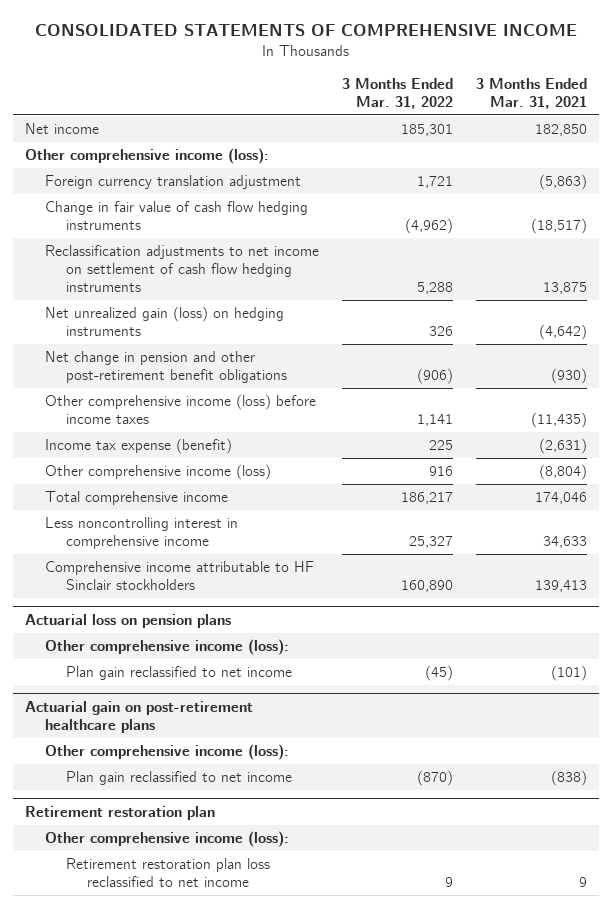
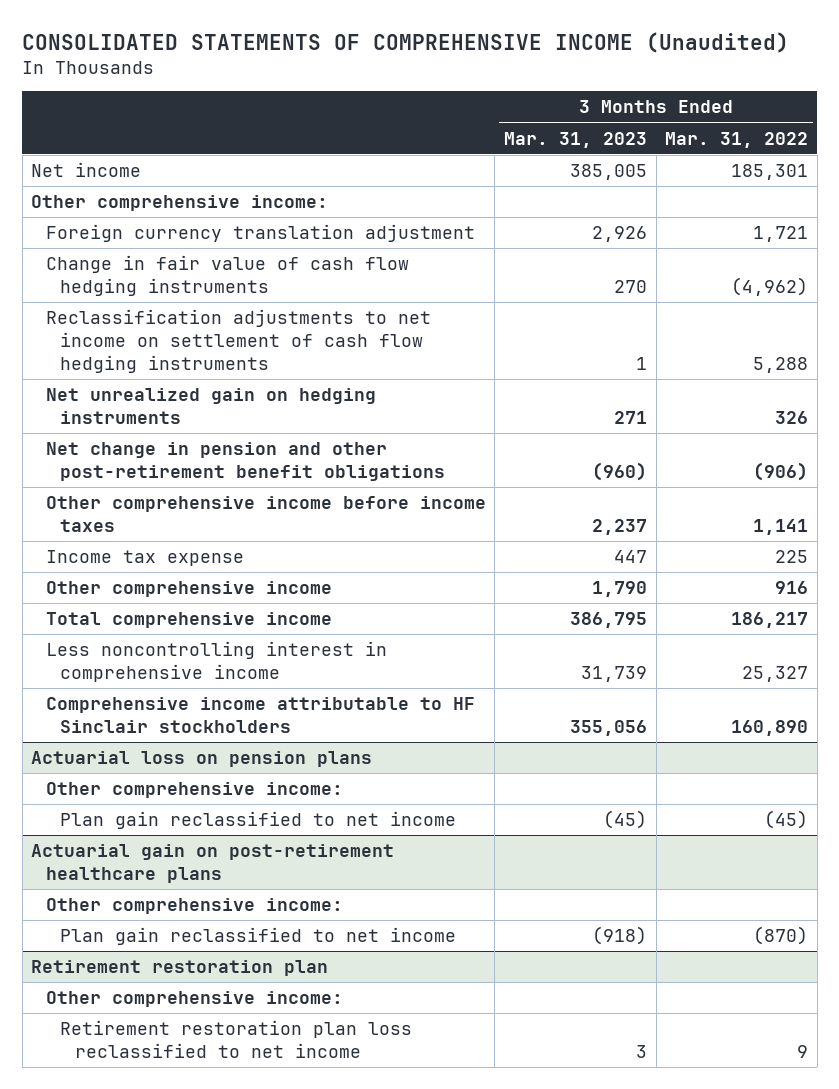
[35,24,578,37] CONSOLIDATED STATEMENTS OF COMPREHENSIVE INCOME -> [22,31,790,53] CONSOLIDATED STATEMENTS OF COMPREHENSIVE INCOME (Unaudited)
[476,77,588,109] 3 Months Ended Mar. 31, 2021 -> none
none -> [503,131,647,148] Mar. 31, 2023
[24,147,269,164] Other comprehensive income (loss): -> [31,195,329,212] Other comprehensive income:
[45,305,285,336] Net unrealized gain (loss) on hedging instruments -> [45,388,376,424] Net unrealized gain on hedging instruments
[45,393,317,424] Other comprehensive income (loss) before income taxes -> [45,496,486,532] Other comprehensive income before income taxes
[45,437,233,454] Income tax expense (benefit) -> [45,550,244,567] Income tax expense
[45,463,272,480] Other comprehensive income (loss) -> [45,581,332,598] Other comprehensive income
[45,638,290,655] Other comprehensive income (loss): -> [45,782,343,799] Other comprehensive income:
[45,743,290,760] Other comprehensive income (loss): -> [45,898,343,915] Other comprehensive income:
[45,830,290,847] Other comprehensive income (loss): -> [45,991,343,1008] Other comprehensive income:

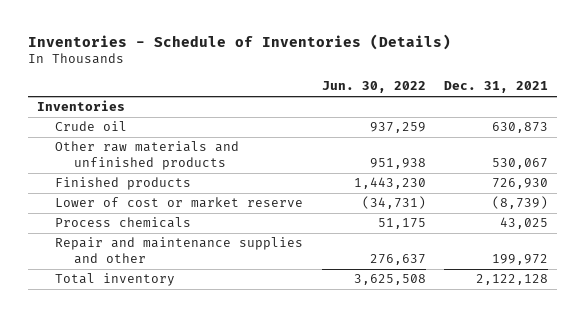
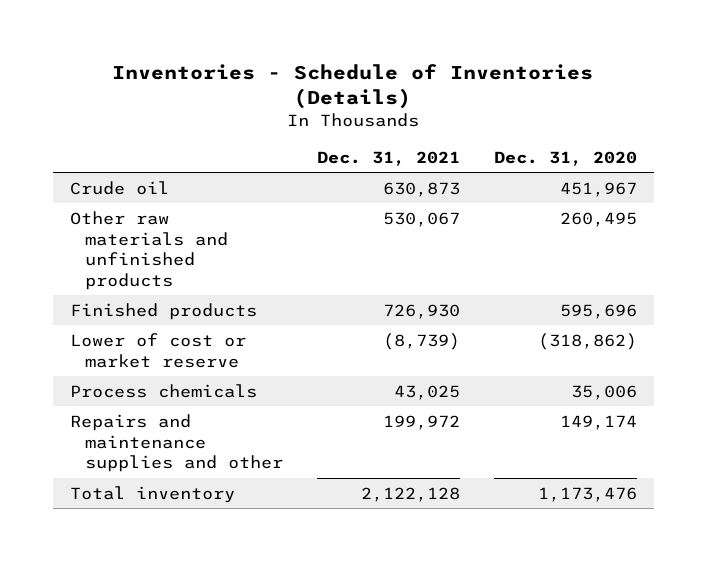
[321,81,426,94] Jun. 30, 2022 -> none
none -> [493,150,637,166] Dec. 31, 2020
[36,100,125,112] Inventories -> none
[55,237,304,264] Repair and maintenance supplies and other -> [70,413,284,473] Repairs and maintenance supplies and other

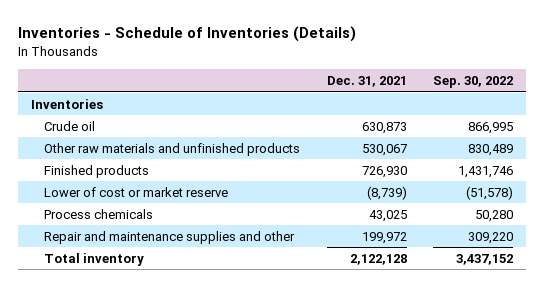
[493,150,637,166] Dec. 31, 2020 -> none
none -> [432,76,513,89] Sep. 30, 2022
none -> [30,98,103,109] Inventories
[70,413,284,473] Repairs and maintenance supplies and other -> [44,230,296,244] Repair and maintenance supplies and other

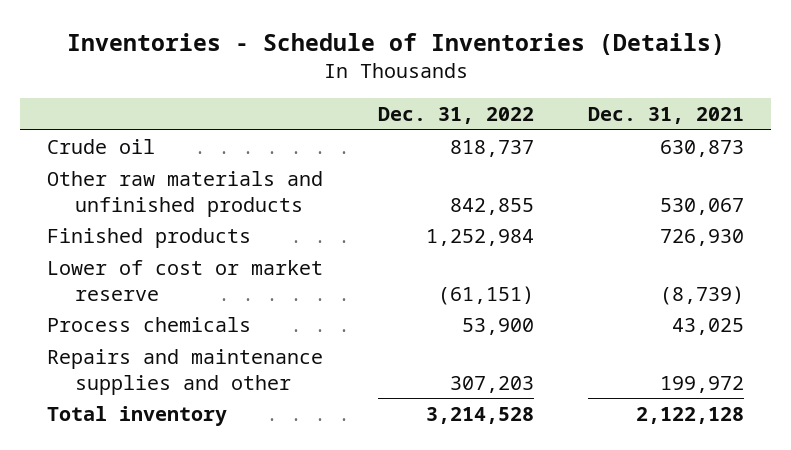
[432,76,513,89] Sep. 30, 2022 -> none
none -> [377,107,534,125] Dec. 31, 2022
[30,98,103,109] Inventories -> none
[44,230,296,244] Repair and maintenance supplies and other -> [47,349,324,395] Repairs and maintenance supplies and other

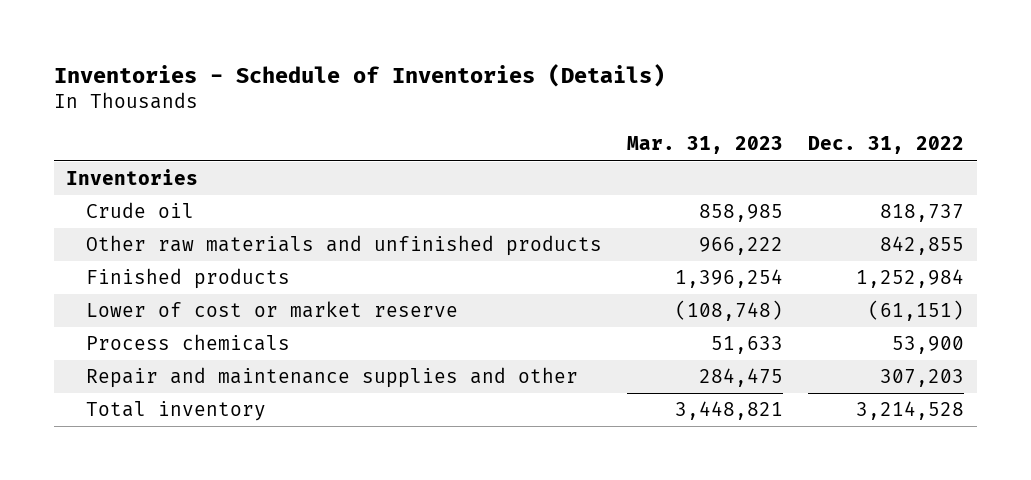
[588,107,745,125] Dec. 31, 2021 -> none
none -> [627,136,784,155] Mar. 31, 2023
none -> [66,169,199,186] Inventories
[47,349,324,395] Repairs and maintenance supplies and other -> [85,367,578,389] Repair and maintenance supplies and other

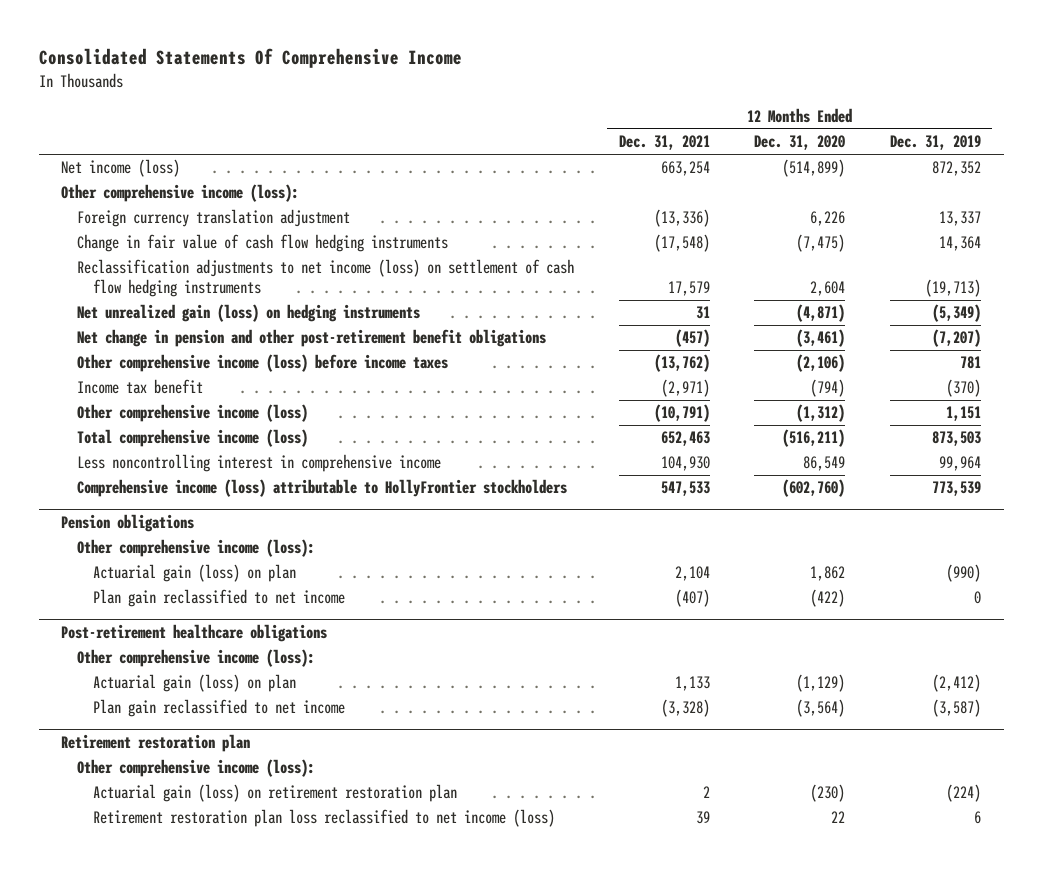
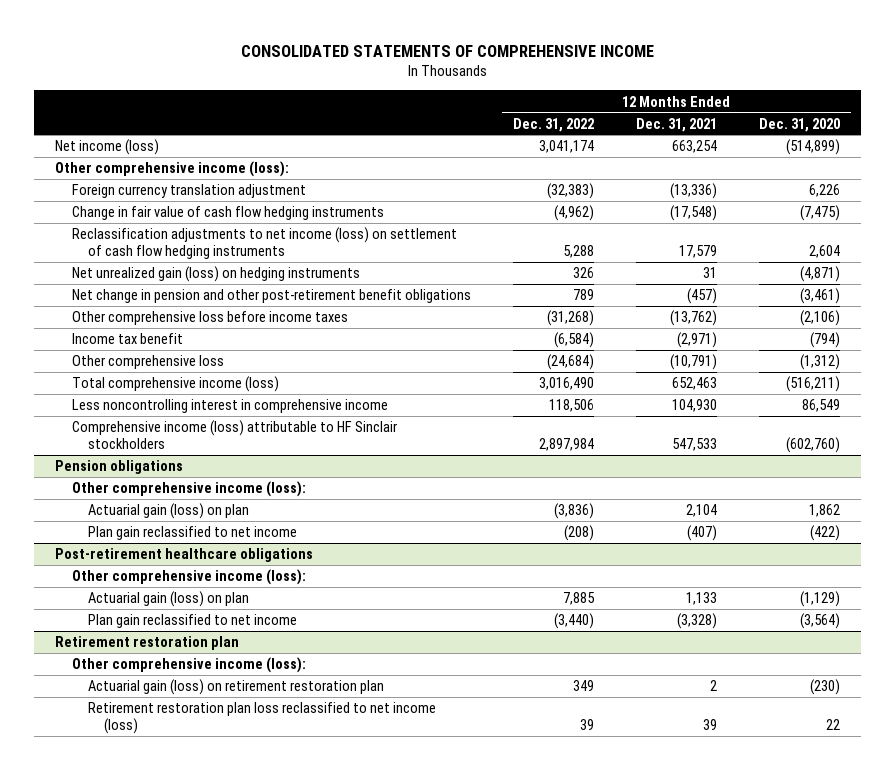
[38,48,462,69] Consolidated Statements Of Comprehensive Income -> [240,44,654,57] CONSOLIDATED STATEMENTS OF COMPREHENSIVE INCOME
[890,135,982,151] Dec. 31, 2019 -> none
none -> [512,117,594,132] Dec. 31, 2022
[76,354,448,373] Other comprehensive income (loss) before income taxes -> [71,311,348,326] Other comprehensive loss before income taxes
[76,404,308,423] Other comprehensive income (loss) -> [71,355,224,370] Other comprehensive loss
[76,479,567,498] Comprehensive income (loss) attributable to HollyFrontier stockholders -> [71,420,397,450] Comprehensive income (loss) attributable to HF Sinclair stockholders

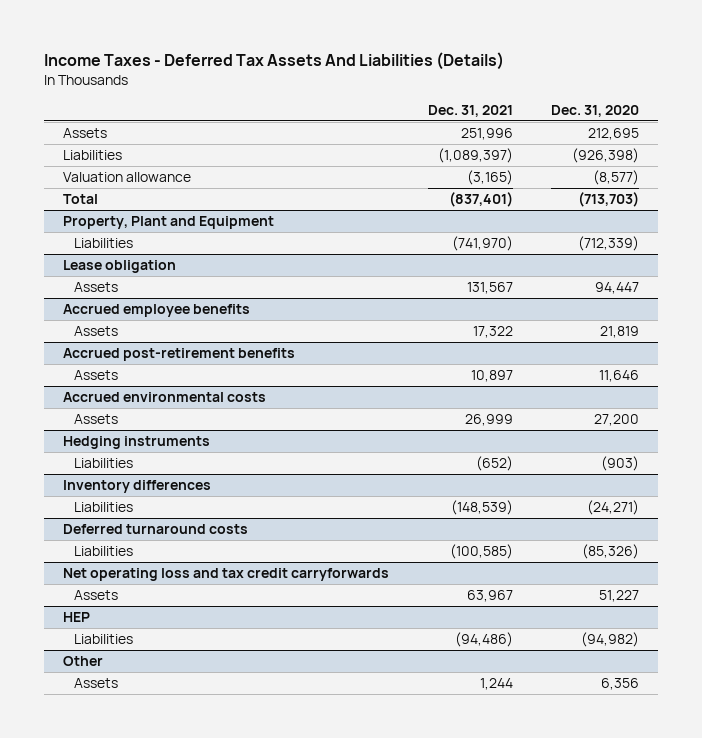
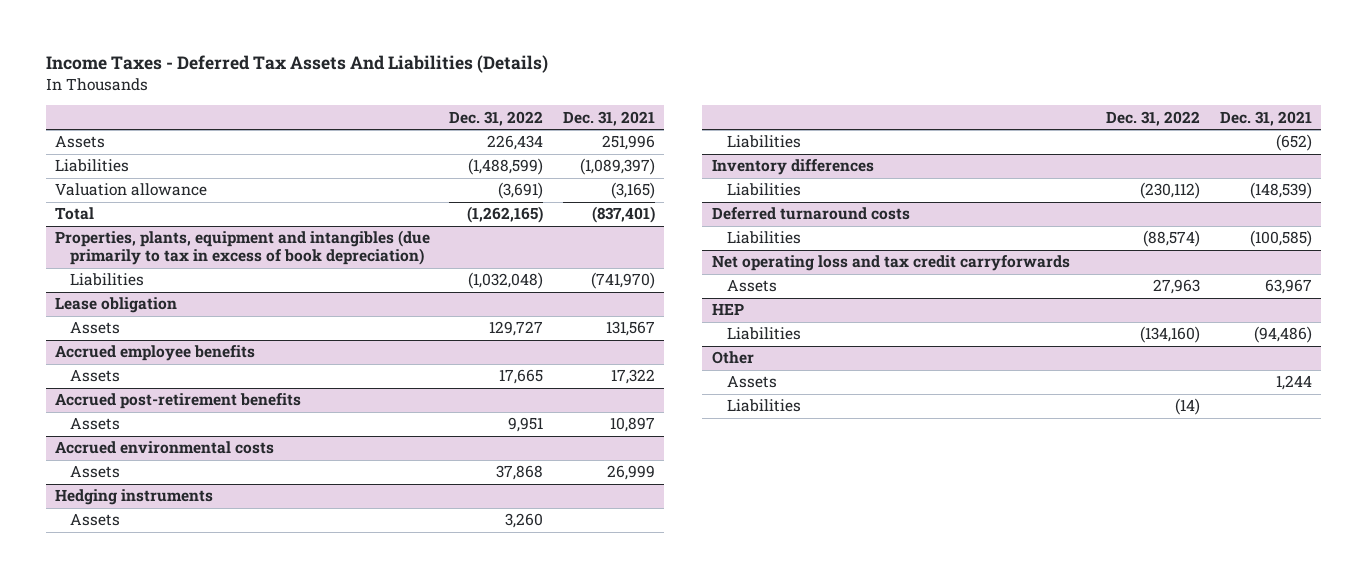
[551,104,640,117] Dec. 31, 2020 -> none
none -> [449,110,544,126] Dec. 31, 2022
[62,216,274,230] Property, Plant and Equipment -> [55,230,431,266] Properties, plants, equipment and intangibles (due primarily to tax in excess of book depreciation)
none -> [70,513,121,527] Assets
none -> [727,399,802,413] Liabilities

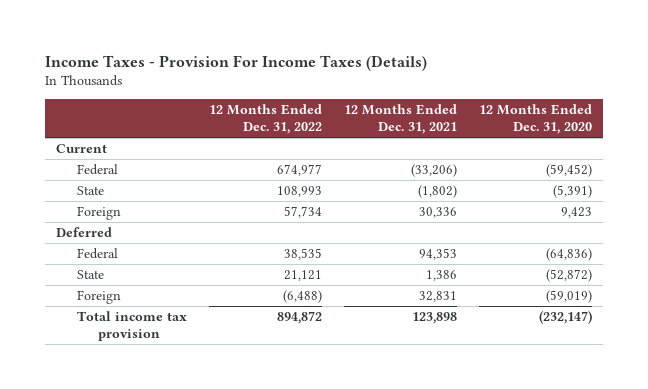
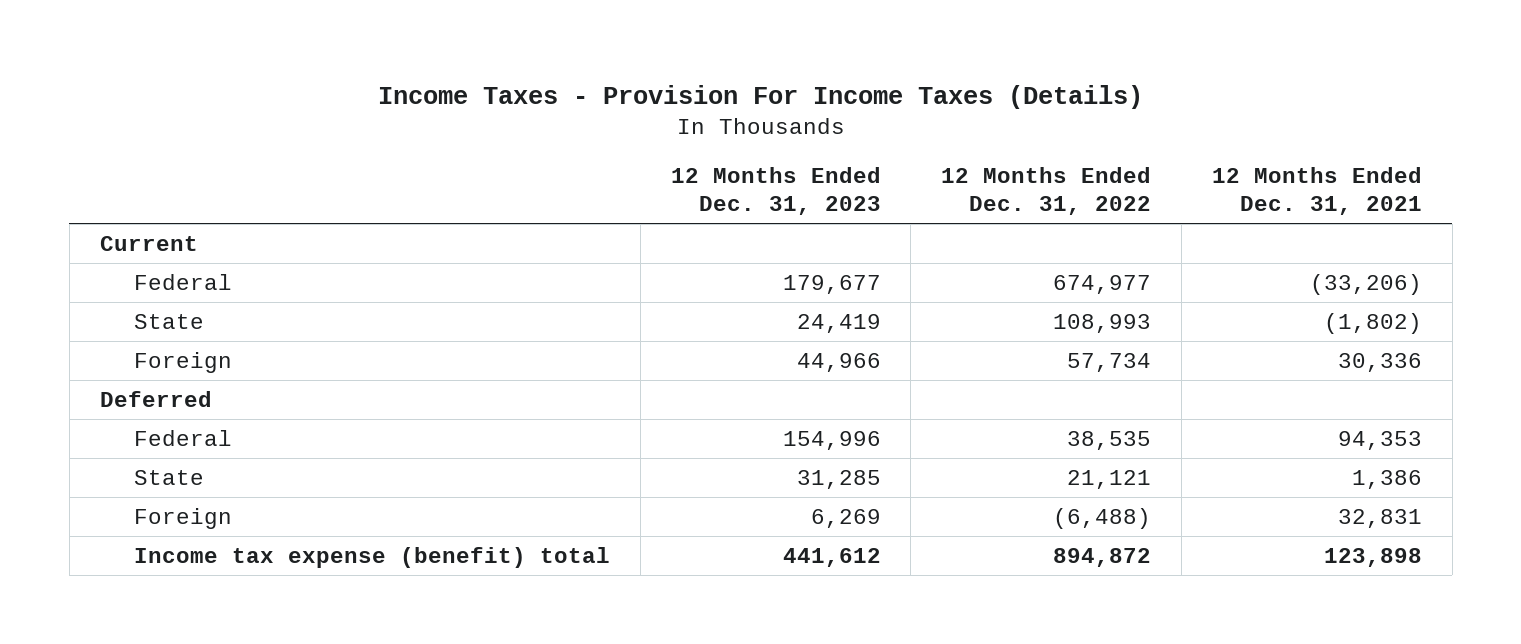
[478,104,592,134] 12 Months Ended Dec. 31, 2020 -> none
none -> [670,167,881,216] 12 Months Ended Dec. 31, 2023
[77,311,188,341] Total income tax provision -> [134,546,611,568] Income tax expense (benefit) total

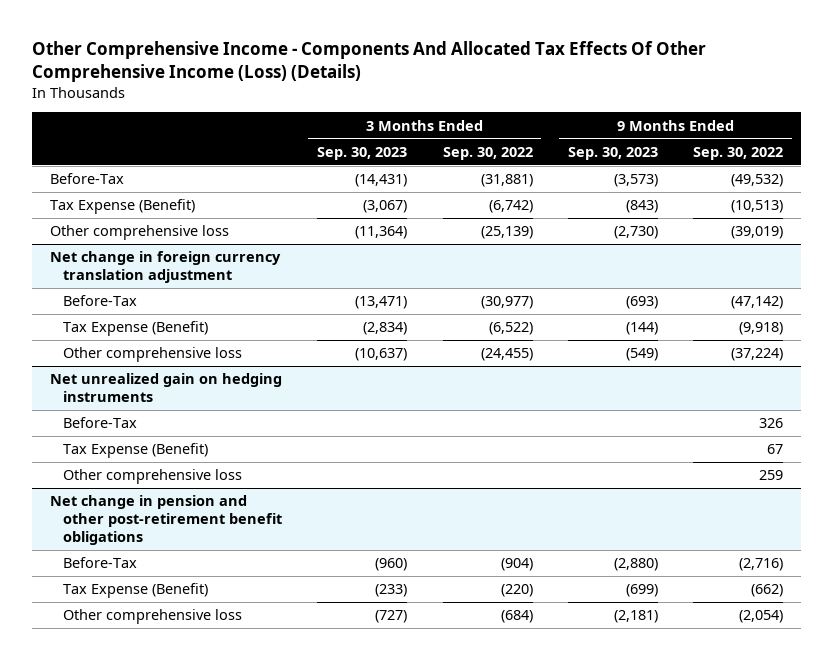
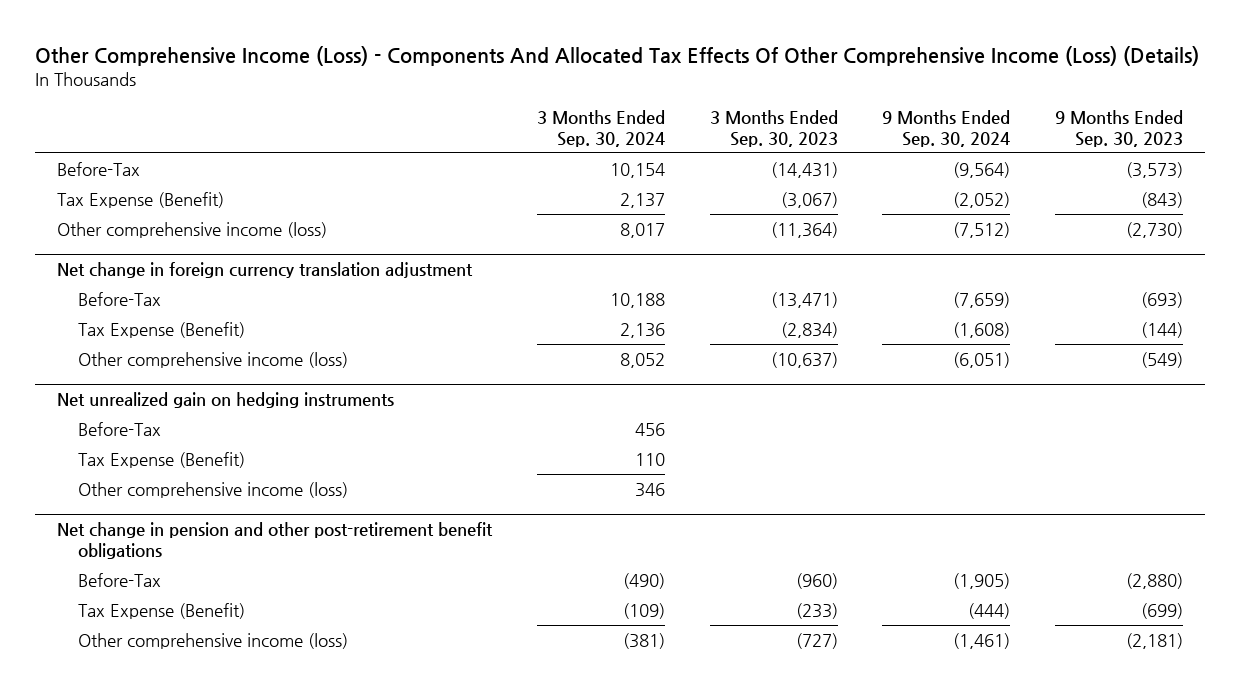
[32,41,707,82] Other Comprehensive Income - Components And Allocated Tax Effects Of Other Comprehensive Income (Loss) (Details) -> [35,45,1200,66] Other Comprehensive Income (Loss) - Components And Allocated Tax Effects Of Other Comprehensive Income (Loss) (Details)
[442,146,533,160] Sep. 30, 2022 -> none
[693,146,784,160] Sep. 30, 2022 -> none
none -> [536,110,665,147] 3 Months Ended Sep. 30, 2024
none -> [882,110,1011,147] 9 Months Ended Sep. 30, 2024
[49,225,229,241] Other comprehensive loss -> [57,221,328,238] Other comprehensive income (loss)
[62,347,242,363] Other comprehensive loss -> [78,351,349,368] Other comprehensive income (loss)
[62,469,242,485] Other comprehensive loss -> [78,481,349,498] Other comprehensive income (loss)
[62,609,242,625] Other comprehensive loss -> [78,632,349,649] Other comprehensive income (loss)

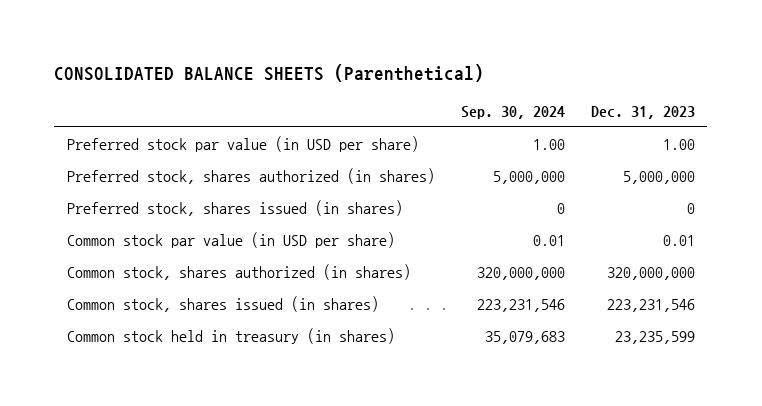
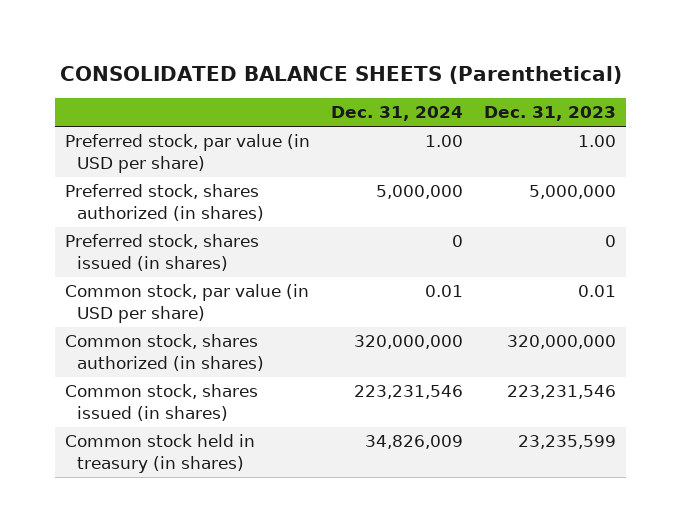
[460,106,565,120] Sep. 30, 2024 -> none
none -> [331,106,464,122] Dec. 31, 2024
[66,136,419,153] Preferred stock par value (in USD per share) -> [65,134,311,173] Preferred stock, par value (in USD per share)
[66,232,395,249] Common stock par value (in USD per share) -> [65,284,310,323] Common stock, par value (in USD per share)

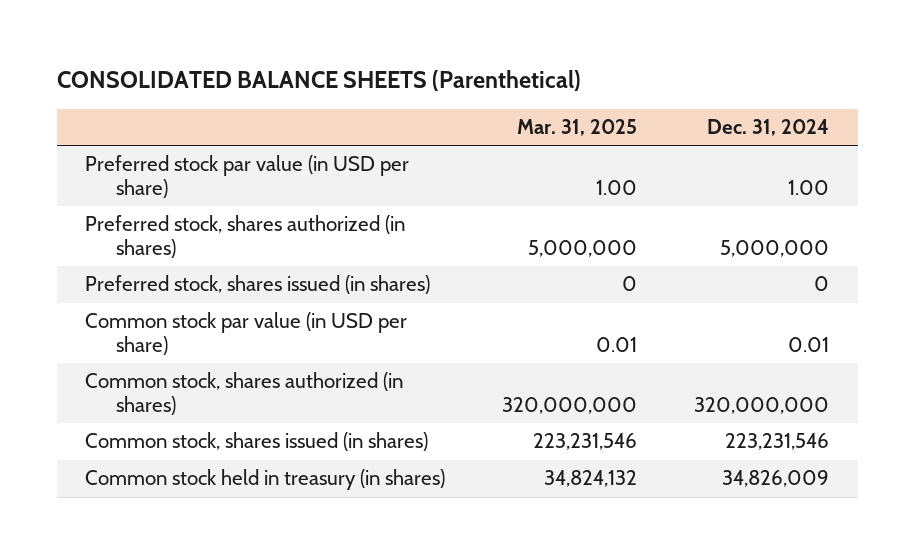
[483,106,616,122] Dec. 31, 2023 -> none
none -> [517,119,638,137] Mar. 31, 2025
[65,134,311,173] Preferred stock, par value (in USD per share) -> [85,155,410,199] Preferred stock par value (in USD per share)
[65,284,310,323] Common stock, par value (in USD per share) -> [85,312,408,356] Common stock par value (in USD per share)

